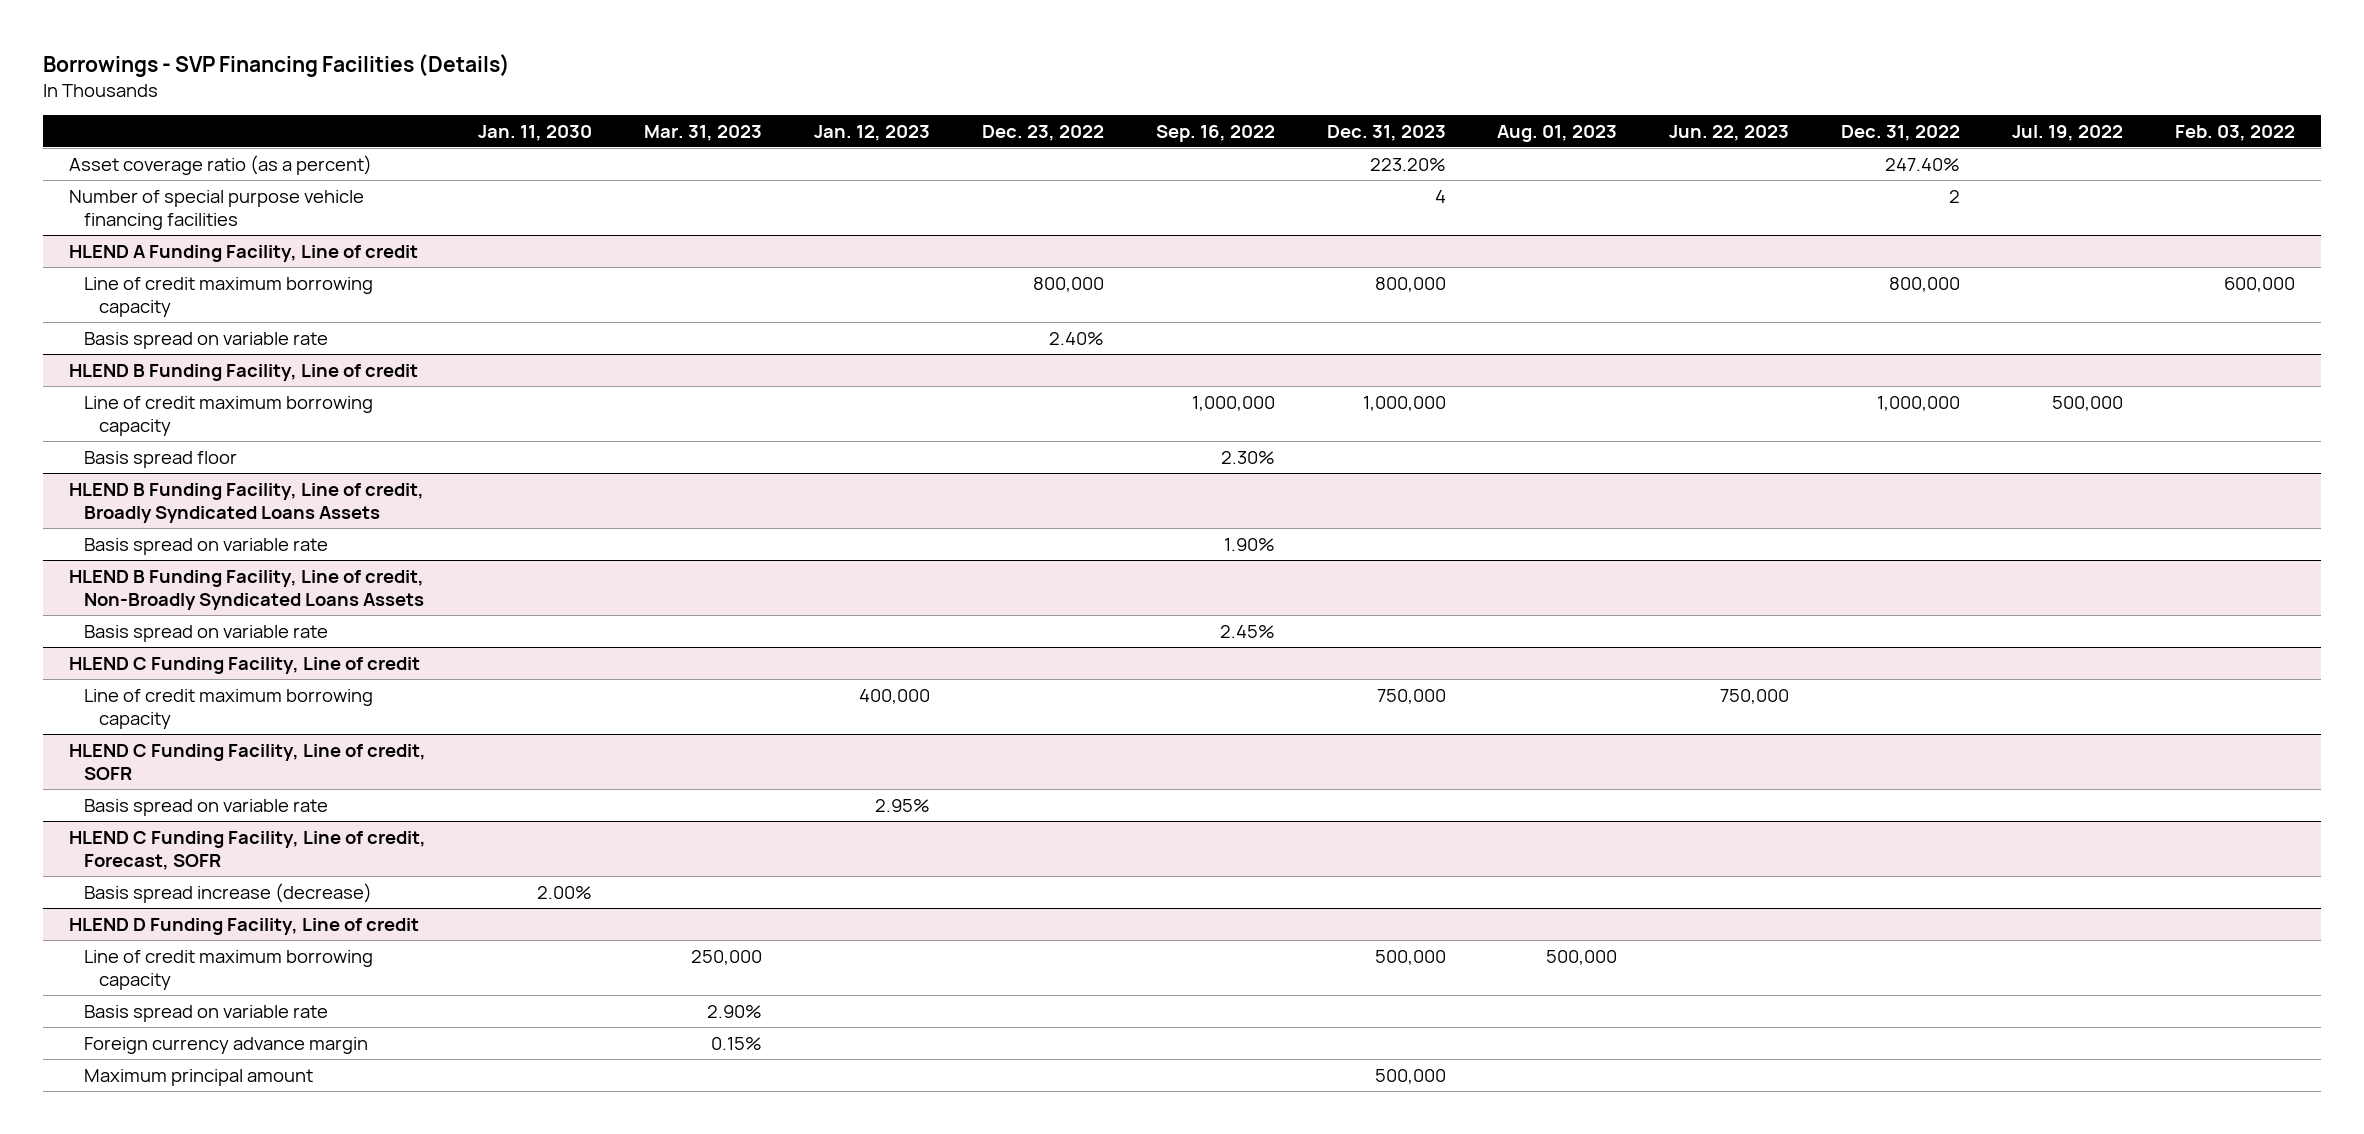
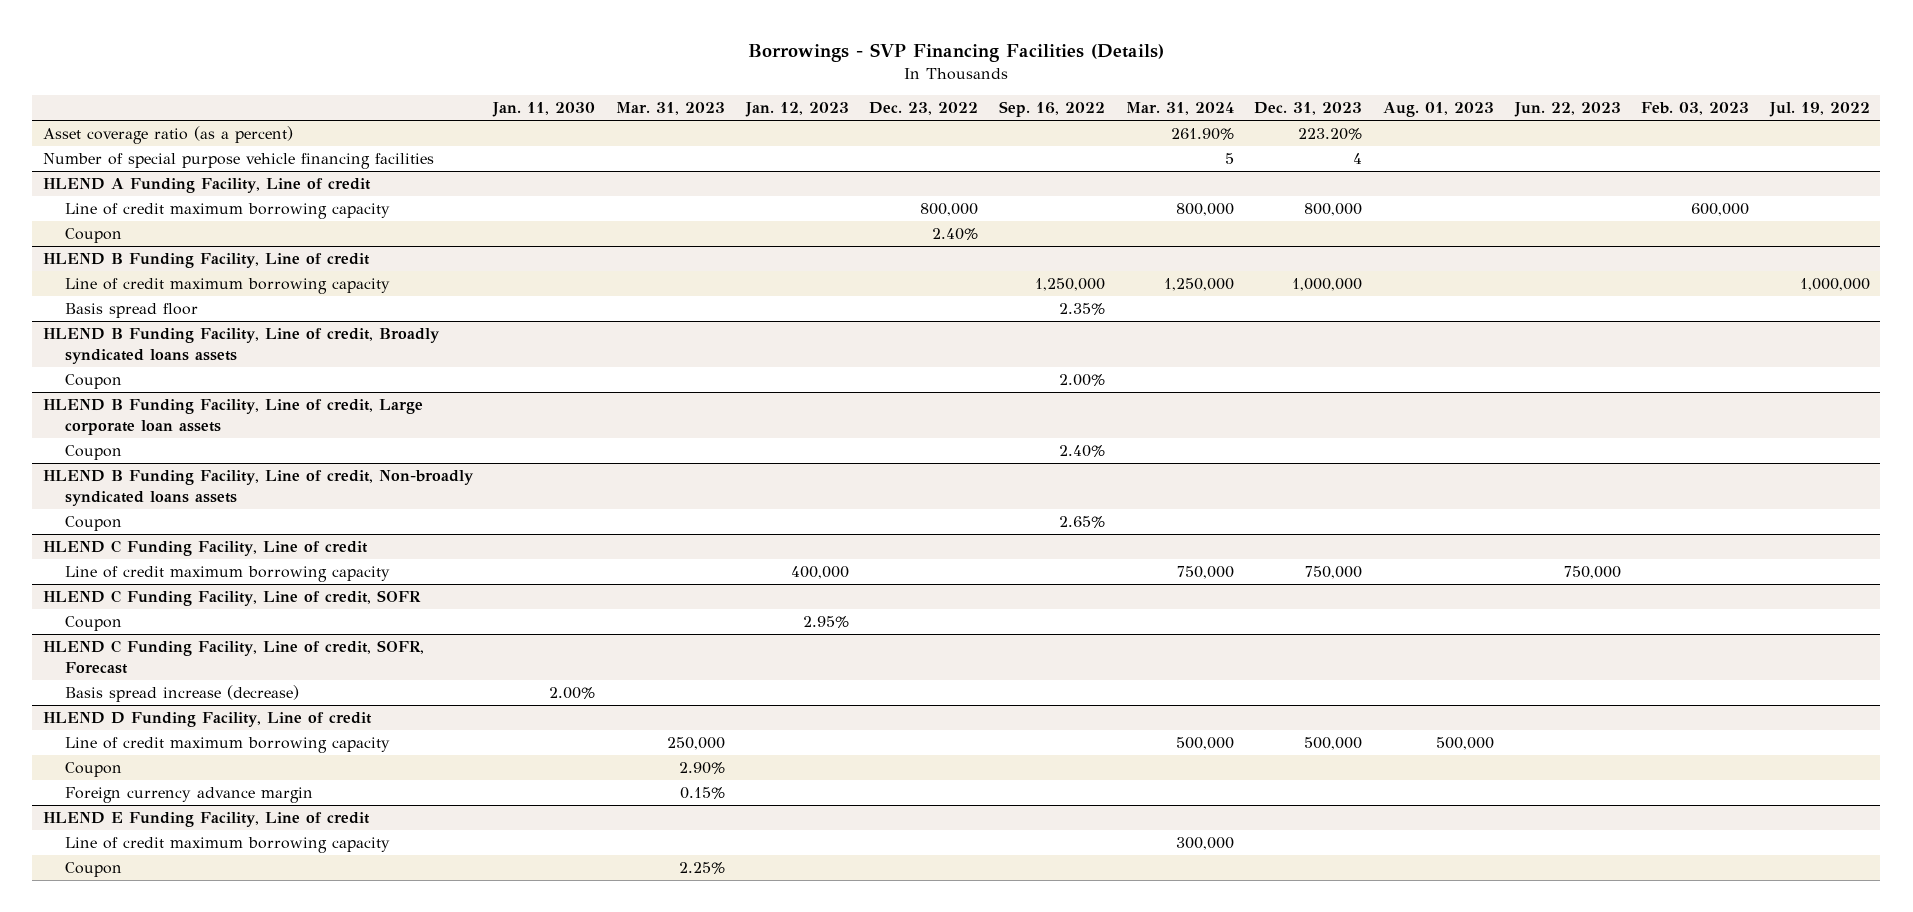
[1841,124,1961,141] Dec. 31, 2022 -> none
[2175,124,2296,141] Feb. 03, 2022 -> none
none -> [1125,102,1234,116] Mar. 31, 2024
none -> [1641,102,1750,116] Feb. 03, 2023
[84,331,329,349] Basis spread on variable rate -> [64,228,122,244] Coupon
[84,537,329,555] Basis spread on variable rate -> none
[84,624,329,642] Basis spread on variable rate -> none
[1191,395,1275,411] 1,000,000 -> [1034,278,1105,292] 1,250,000
[2052,395,2124,411] 500,000 -> [1799,278,1870,292] 1,000,000
[1220,450,1275,464] 2.30% -> [1058,303,1105,316] 2.35%
[69,482,425,523] HLEND B Funding Facility, Line of credit, Broadly Syndicated Loans Assets -> [42,328,440,364] HLEND B Funding Facility, Line of credit, Broadly syndicated loans assets
none -> [64,374,122,390] Coupon
none -> [42,399,423,435] HLEND B Funding Facility, Line of credit, Large corporate loan assets
none -> [64,445,122,461] Coupon
[69,569,425,610] HLEND B Funding Facility, Line of credit, Non-Broadly Syndicated Loans Assets -> [42,470,474,506] HLEND B Funding Facility, Line of credit, Non-broadly syndicated loans assets
none -> [64,516,122,532] Coupon
[84,798,329,816] Basis spread on variable rate -> [64,616,122,632] Coupon
[69,830,427,870] HLEND C Funding Facility, Line of credit, Forecast, SOFR -> [42,640,424,674] HLEND C Funding Facility, Line of credit, SOFR, Forecast
[84,1004,329,1022] Basis spread on variable rate -> [64,762,122,778] Coupon
[84,1068,314,1086] Maximum principal amount -> none
none -> [42,812,370,828] HLEND E Funding Facility, Line of credit
none -> [64,837,390,854] Line of credit maximum borrowing capacity
none -> [64,862,122,878] Coupon

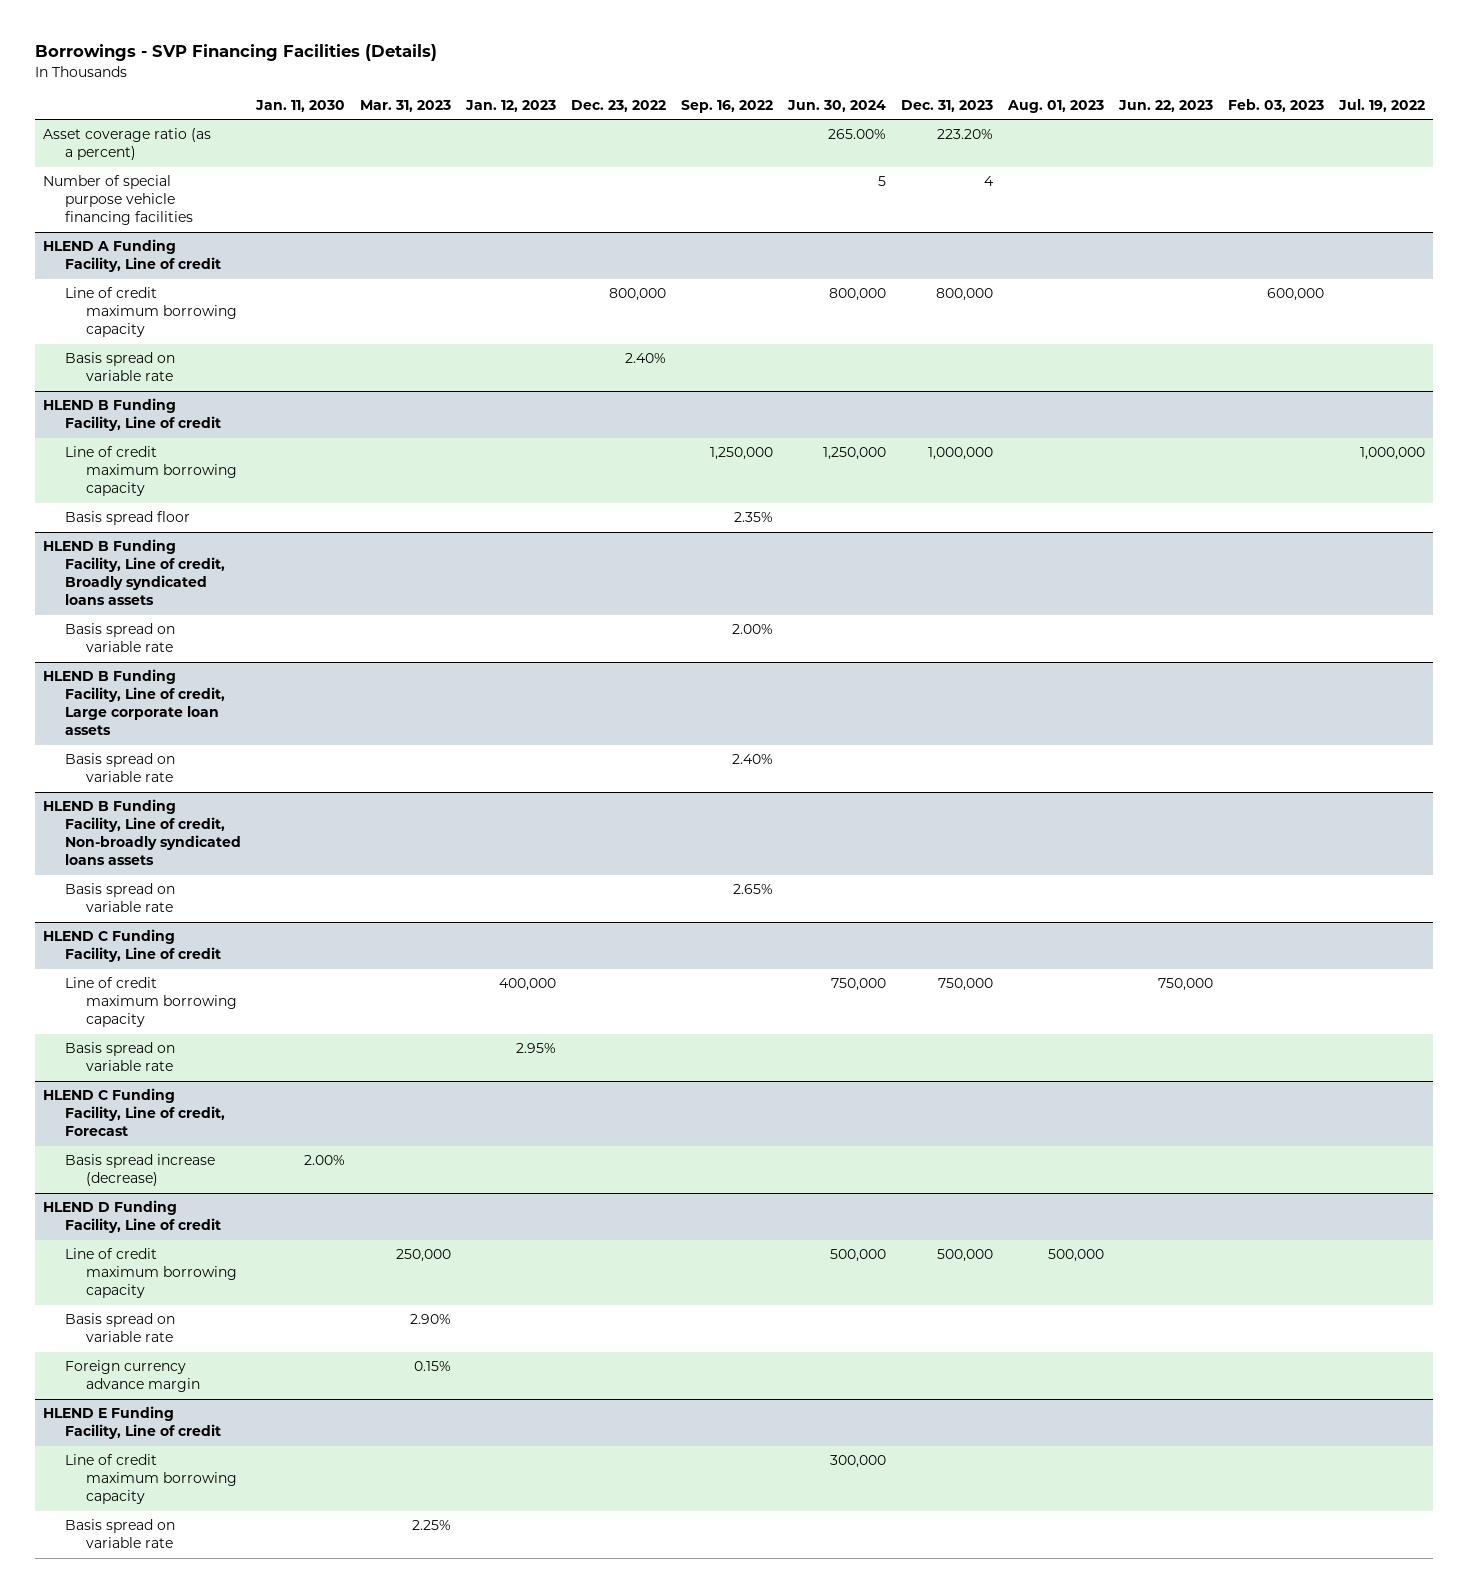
[1125,102,1234,116] Mar. 31, 2024 -> none
none -> [786,100,886,113] Jun. 30, 2024
[64,228,122,244] Coupon -> [64,352,175,382] Basis spread on variable rate
[64,374,122,390] Coupon -> [64,623,175,653] Basis spread on variable rate
[64,445,122,461] Coupon -> [64,753,175,783] Basis spread on variable rate
[64,516,122,532] Coupon -> [64,883,175,913] Basis spread on variable rate
[42,590,421,607] HLEND C Funding Facility, Line of credit, SOFR -> none
[64,616,122,632] Coupon -> none
none -> [64,1042,175,1072] Basis spread on variable rate
[42,640,424,674] HLEND C Funding Facility, Line of credit, SOFR, Forecast -> [43,1088,225,1137] HLEND C Funding Facility, Line of credit, Forecast
[64,762,122,778] Coupon -> [64,1313,175,1343] Basis spread on variable rate
[64,862,122,878] Coupon -> [64,1519,175,1549] Basis spread on variable rate

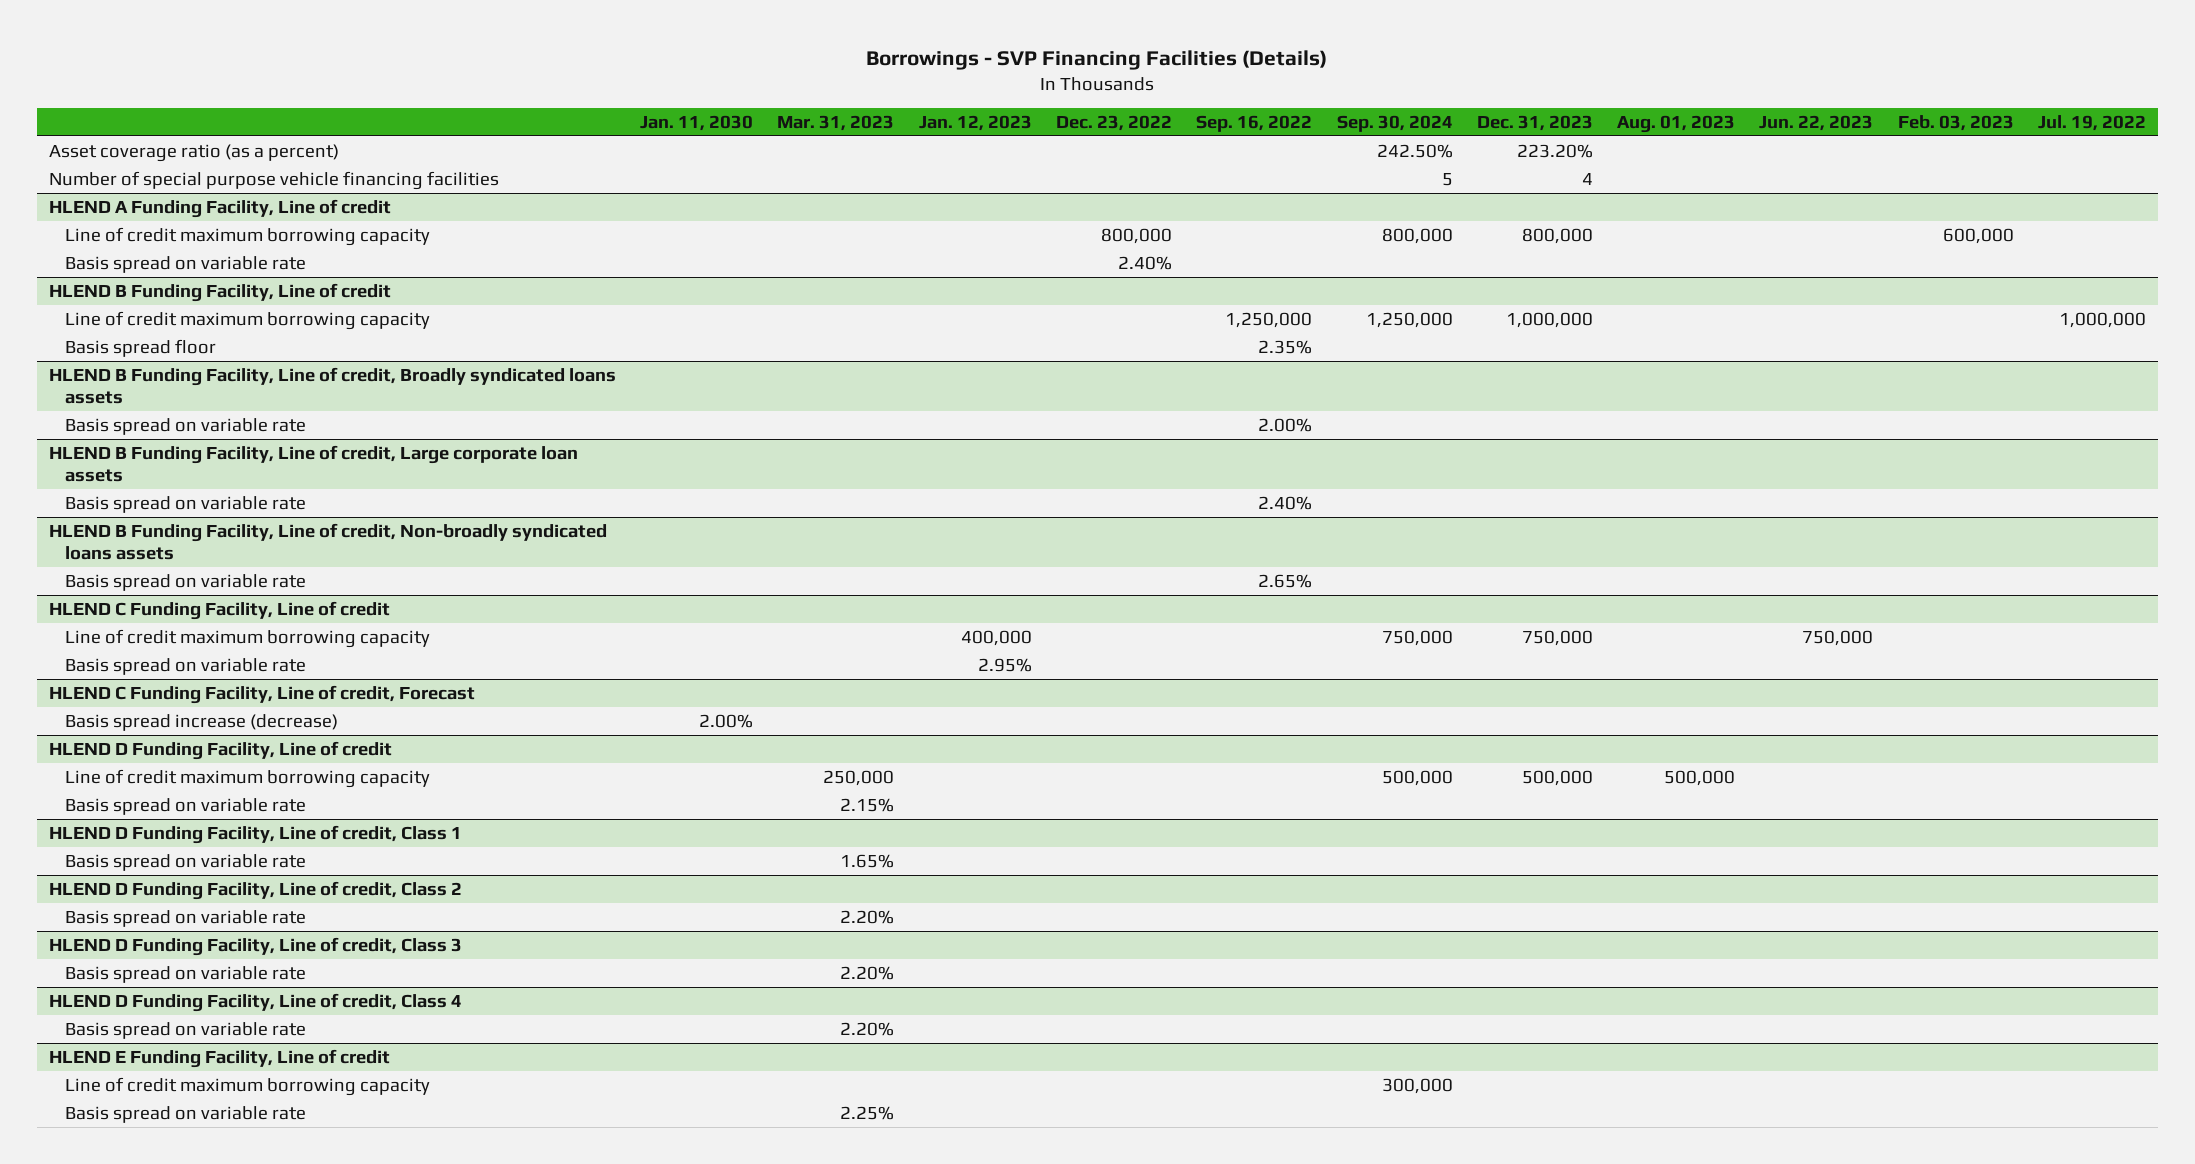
[786,100,886,113] Jun. 30, 2024 -> none
none -> [1336,114,1453,132] Sep. 30, 2024
[64,1360,200,1393] Foreign currency advance margin -> none
[409,1314,451,1325] 2.90% -> [840,797,895,812] 2.15%
none -> [48,824,462,844] HLEND D Funding Facility, Line of credit, Class 1
none -> [64,853,306,871] Basis spread on variable rate
none -> [48,880,462,900] HLEND D Funding Facility, Line of credit, Class 2
none -> [64,909,306,927] Basis spread on variable rate
none -> [48,936,462,956] HLEND D Funding Facility, Line of credit, Class 3
none -> [64,965,306,983] Basis spread on variable rate
none -> [48,992,462,1012] HLEND D Funding Facility, Line of credit, Class 4
none -> [64,1021,306,1039] Basis spread on variable rate

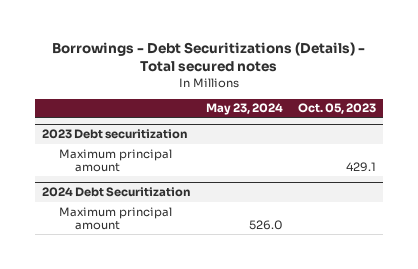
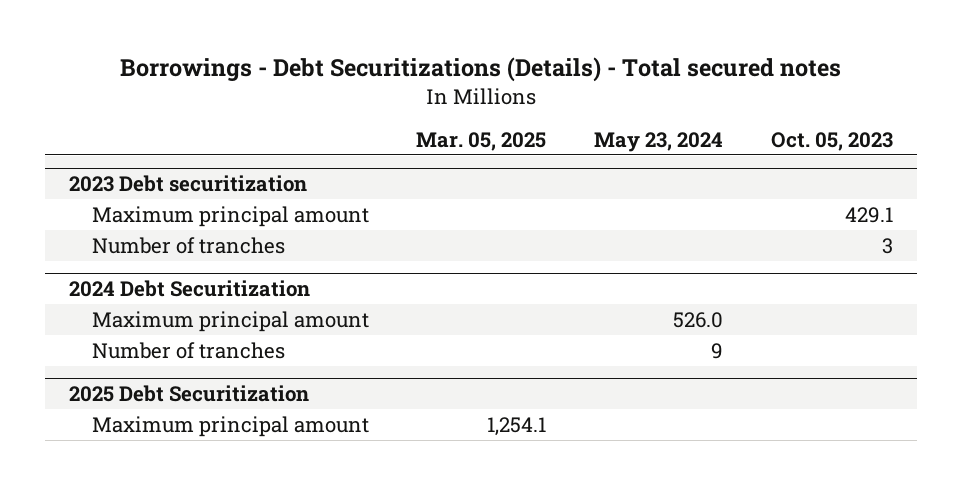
none -> [416,131,547,151] Mar. 05, 2025
none -> [91,236,285,254] Number of tranches
none -> [91,341,285,359] Number of tranches
none -> [68,385,309,403] 2025 Debt Securitization
none -> [91,415,369,437] Maximum principal amount

